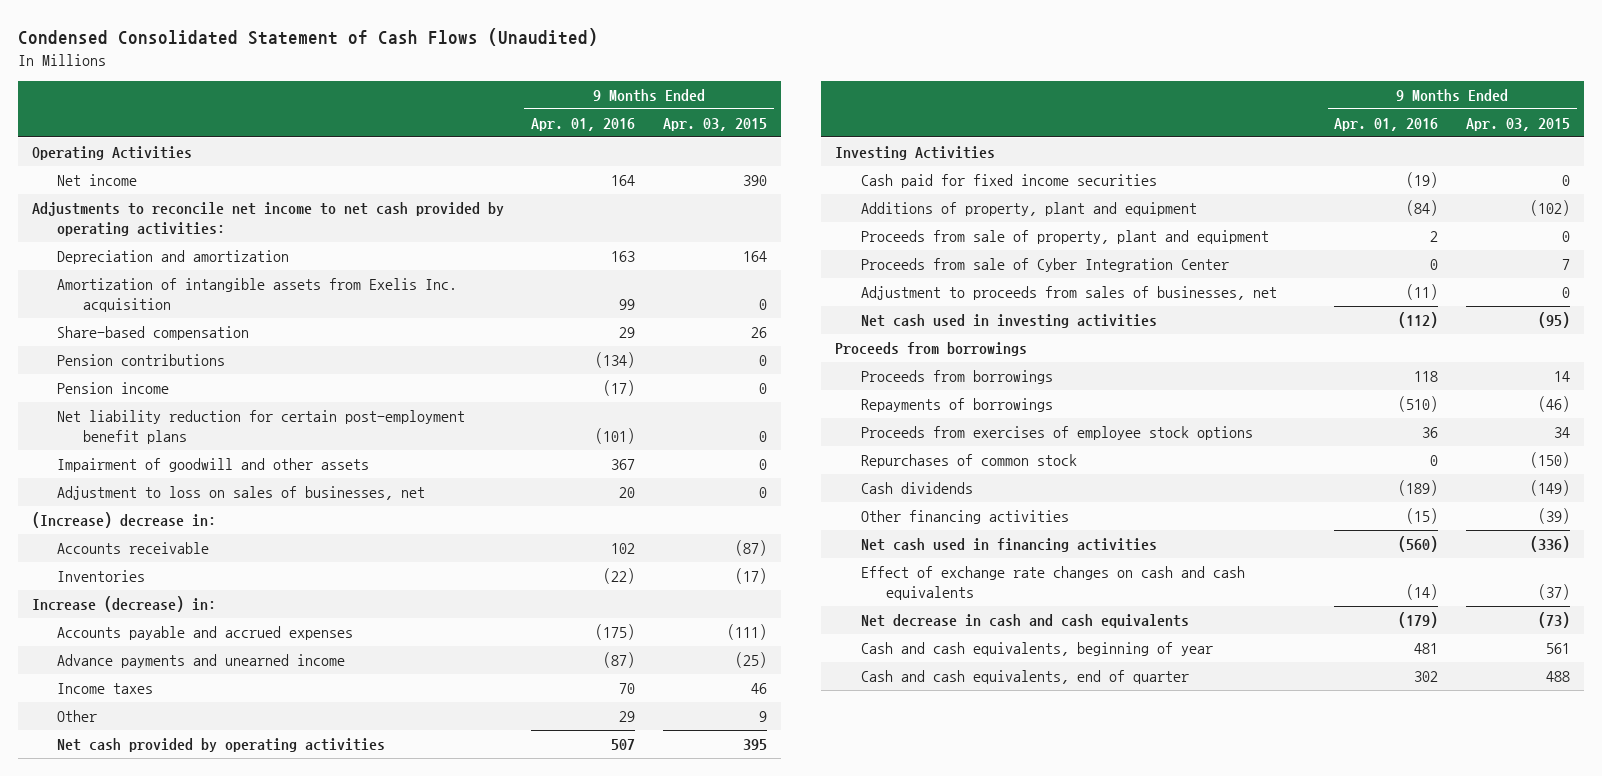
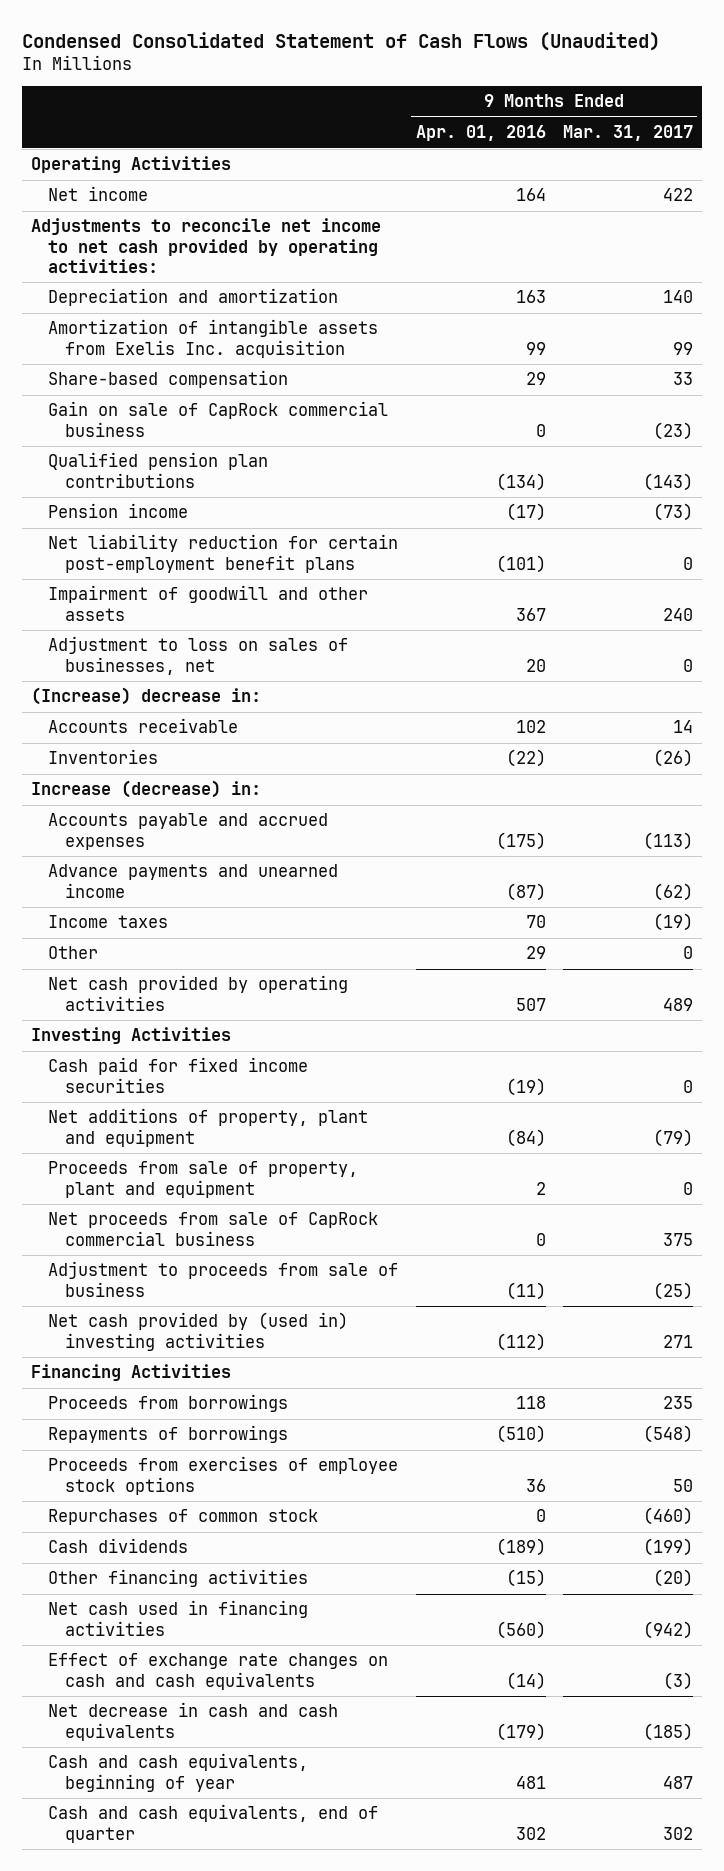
[662,117,767,131] Apr. 03, 2015 -> none
none -> [562,125,693,142] Mar. 31, 2017
none -> [48,401,389,437] Gain on sale of CapRock commercial business
[57,354,226,367] Pension contributions -> [48,452,269,488] Qualified pension plan contributions
[860,202,1197,217] Additions of property, plant and equipment -> [48,1108,369,1147] Net additions of property, plant and equipment
[860,258,1229,273] Proceeds from sale of Cyber Integration Center -> [48,1212,379,1246] Net proceeds from sale of CapRock commercial business
[860,286,1277,301] Adjustment to proceeds from sales of businesses, net -> [48,1261,399,1297] Adjustment to proceeds from sale of business
[860,314,1157,329] Net cash used in investing activities -> [48,1312,349,1351] Net cash provided by (used in) investing activities
[834,342,1027,357] Proceeds from borrowings -> [31,1364,232,1382] Financing Activities

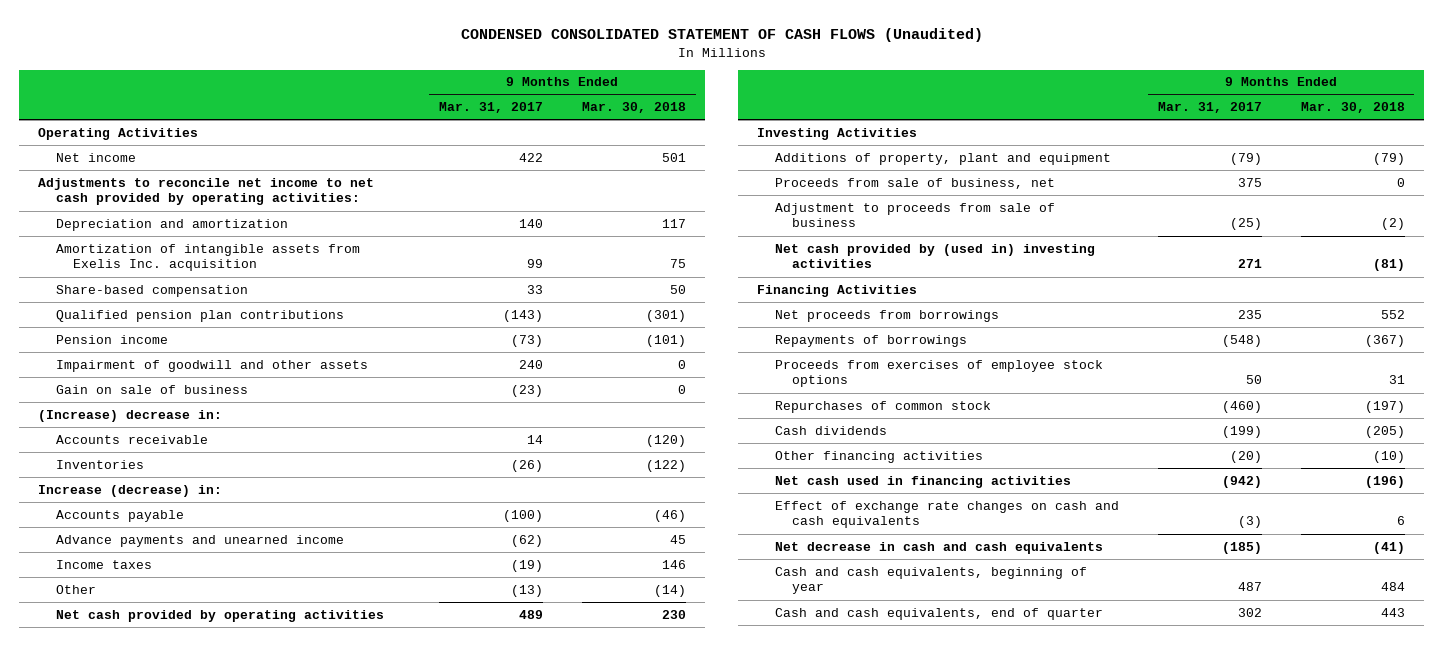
[22,31,661,51] Condensed Consolidated Statement of Cash Flows (Unaudited) -> [460,28,983,43] CONDENSED CONSOLIDATED STATEMENT OF CASH FLOWS (Unaudited)
[415,125,546,142] Apr. 01, 2016 -> none
none -> [581,102,686,114] Mar. 30, 2018
[48,401,389,437] Gain on sale of CapRock commercial business -> none
[48,534,399,573] Net liability reduction for certain post-employment benefit plans -> none
[48,636,349,675] Adjustment to loss on sales of businesses, net -> none
none -> [55,384,248,394] Gain on sale of business
[48,813,329,850] Accounts payable and accrued expenses -> none
none -> [55,509,184,522] Accounts payable
[682,946,693,960] 0 -> [510,584,543,597] (13)
[48,1057,309,1093] Cash paid for fixed income securities -> none
[48,1161,359,1198] Proceeds from sale of property, plant and equipment -> none
[48,1108,369,1147] Net additions of property, plant and equipment -> [774,152,1111,165] Additions of property, plant and equipment
[48,1212,379,1246] Net proceeds from sale of CapRock commercial business -> [774,177,1055,189] Proceeds from sale of business, net
[48,1394,289,1413] Proceeds from borrowings -> [774,309,999,322] Net proceeds from borrowings

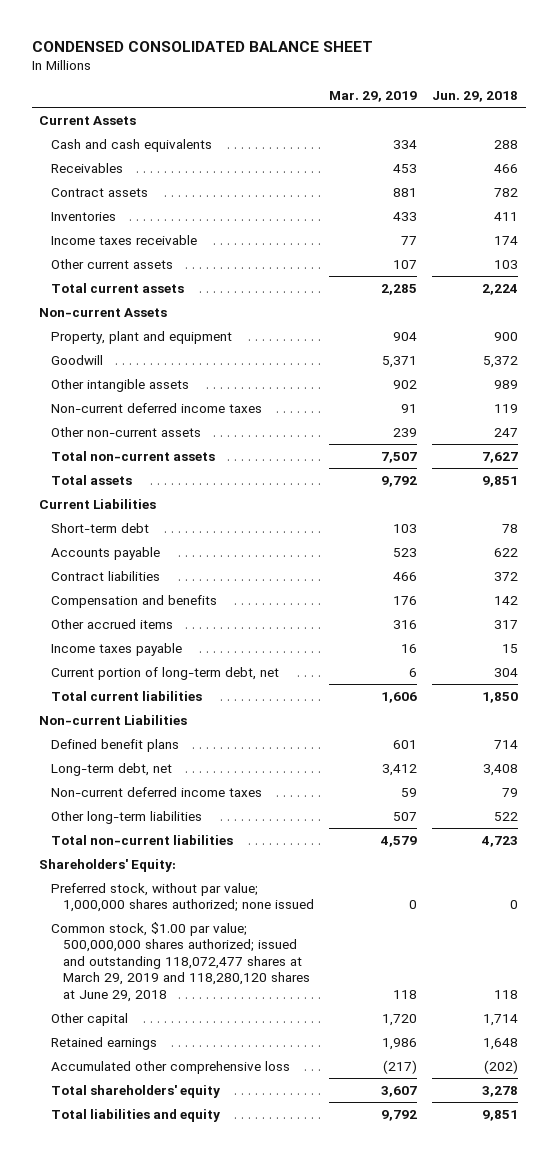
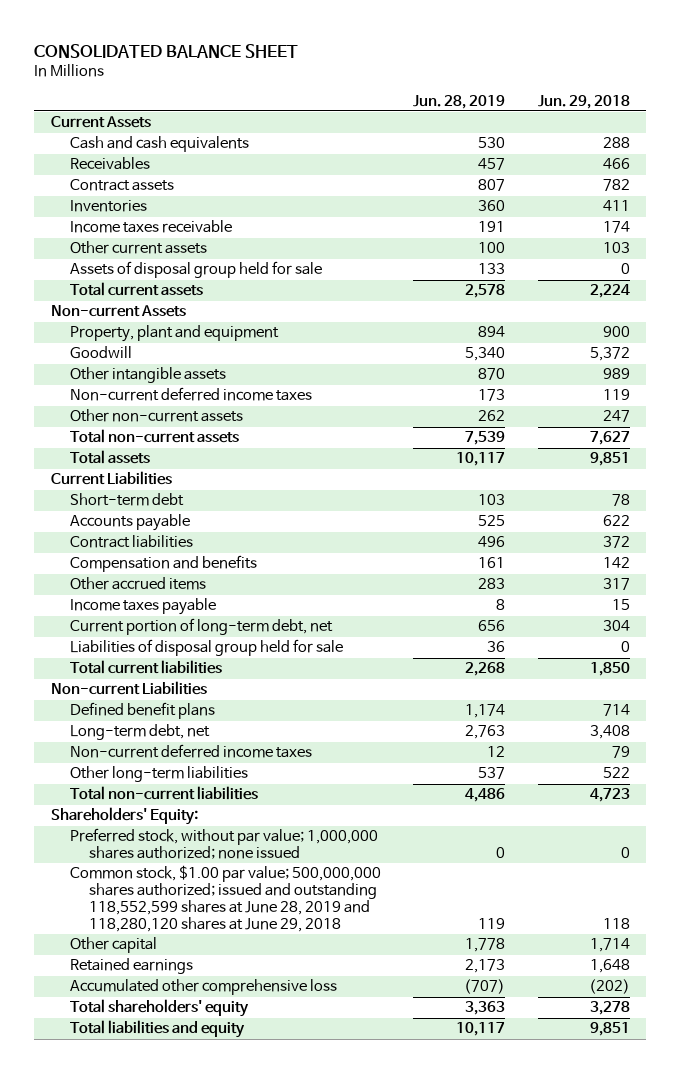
[31,41,373,53] CONDENSED CONSOLIDATED BALANCE SHEET -> [34,43,299,58] CONSOLIDATED BALANCE SHEET
[329,91,418,103] Mar. 29, 2019 -> none
none -> [413,94,506,109] Jun. 28, 2019
none -> [69,261,322,279] Assets of disposal group held for sale
none -> [69,639,343,657] Liabilities of disposal group held for sale
[51,921,310,1002] Common stock, $1.00 par value; 500,000,000 shares authorized; issued and outstanding 118,072,477 shares at March 29, 2019 and 118,280,120 shares at June 29, 2018 -> [69,865,381,932] Common stock, $1.00 par value; 500,000,000 shares authorized; issued and outstanding 118,552,599 shares at June 28, 2019 and 118,280,120 shares at June 29, 2018

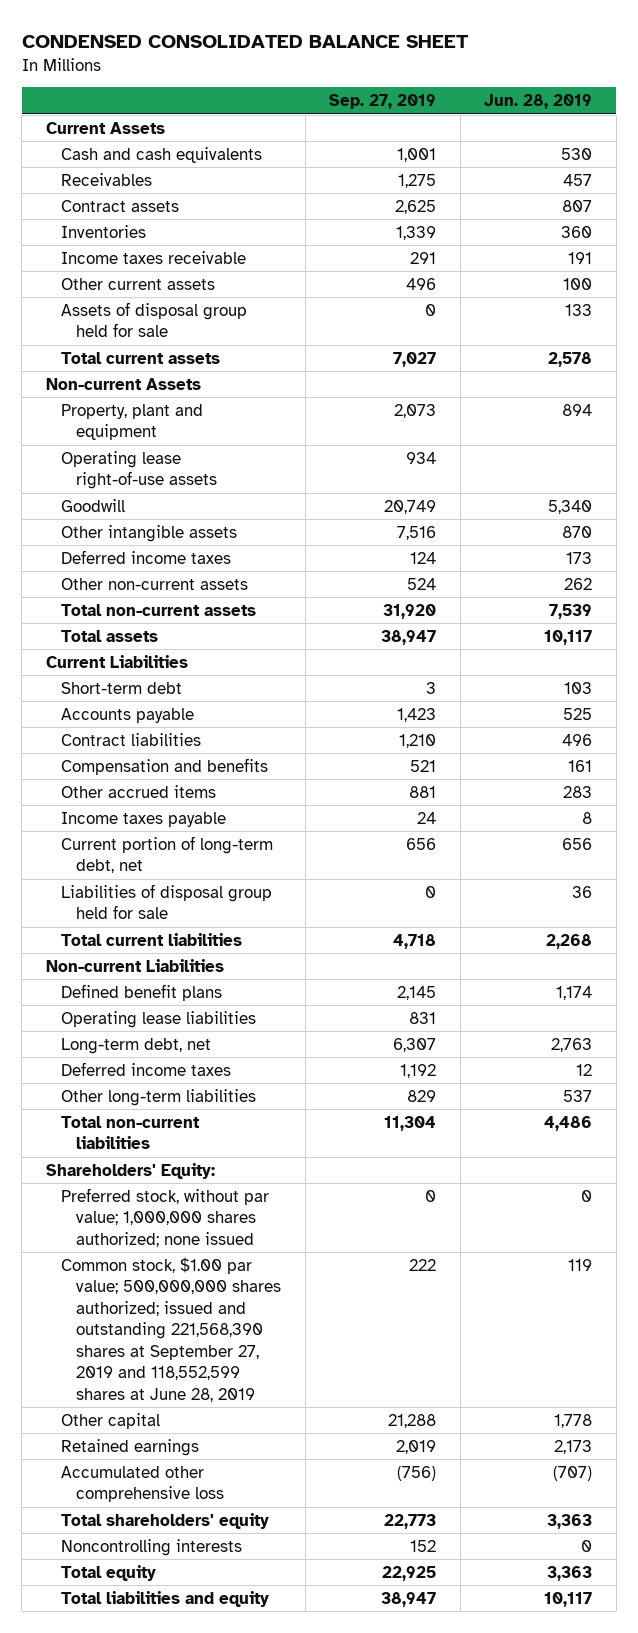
[34,43,299,58] CONSOLIDATED BALANCE SHEET -> [21,34,469,48] CONDENSED CONSOLIDATED BALANCE SHEET
[538,94,631,109] Jun. 29, 2018 -> none
none -> [329,94,437,110] Sep. 27, 2019
none -> [60,450,218,490] Operating lease right-of-use assets
[69,387,312,402] Non-current deferred income taxes -> [60,549,231,564] Deferred income taxes
none -> [60,1010,256,1028] Operating lease liabilities
[69,744,312,759] Non-current deferred income taxes -> [60,1061,231,1076] Deferred income taxes
[69,865,381,932] Common stock, $1.00 par value; 500,000,000 shares authorized; issued and outstanding 118,552,599 shares at June 28, 2019 and 118,280,120 shares at June 29, 2018 -> [60,1256,282,1403] Common stock, $1.00 par value; 500,000,000 shares authorized; issued and outstanding 221,568,390 shares at September 27, 2019 and 118,552,599 shares at June 28, 2019
none -> [60,1538,242,1556] Noncontrolling interests
none -> [60,1564,156,1581] Total equity

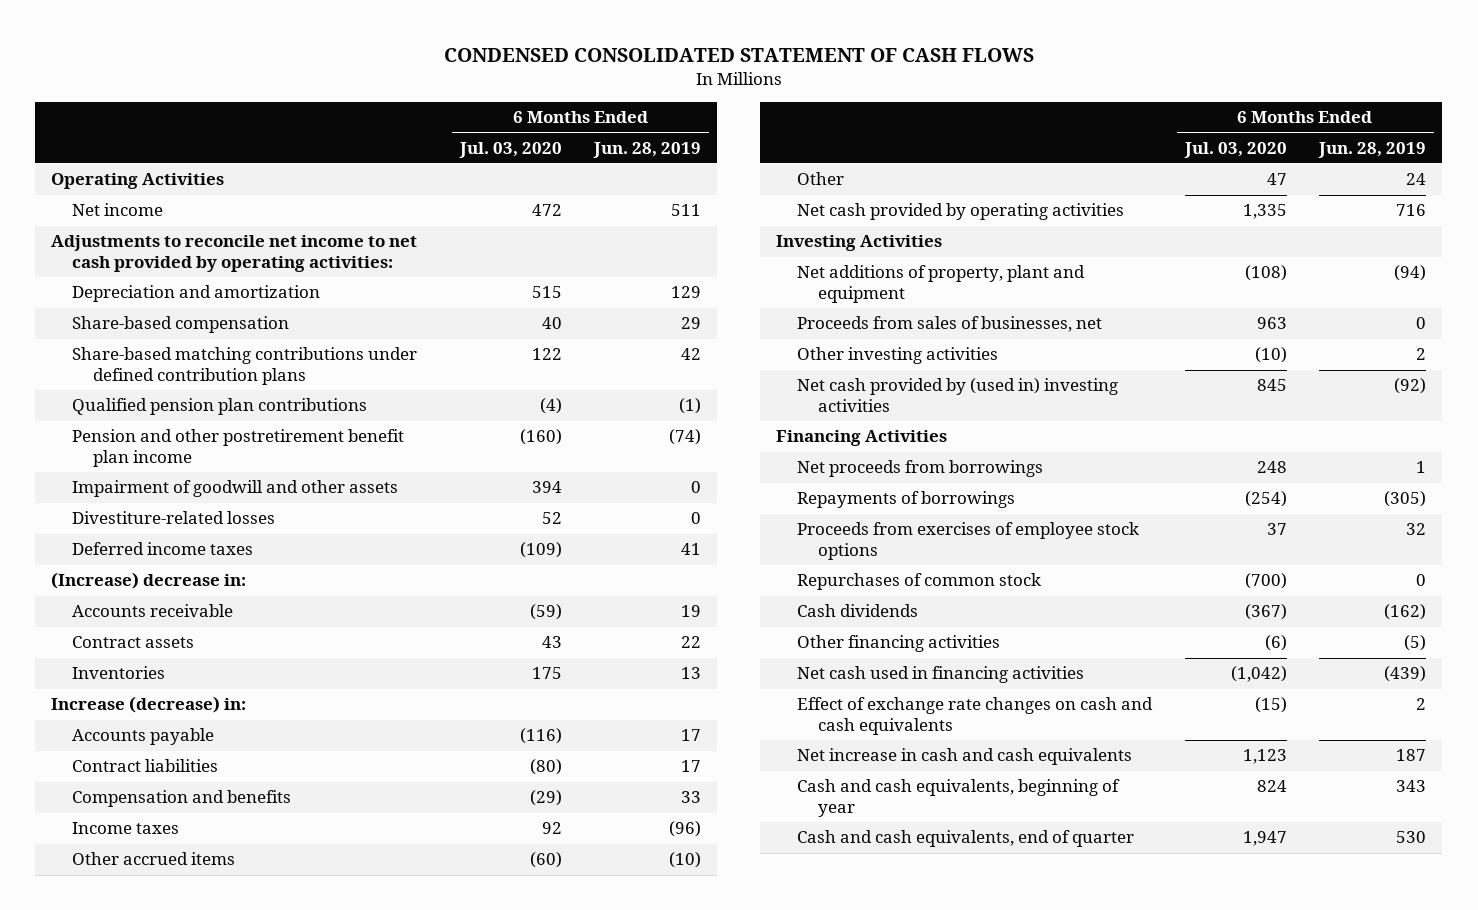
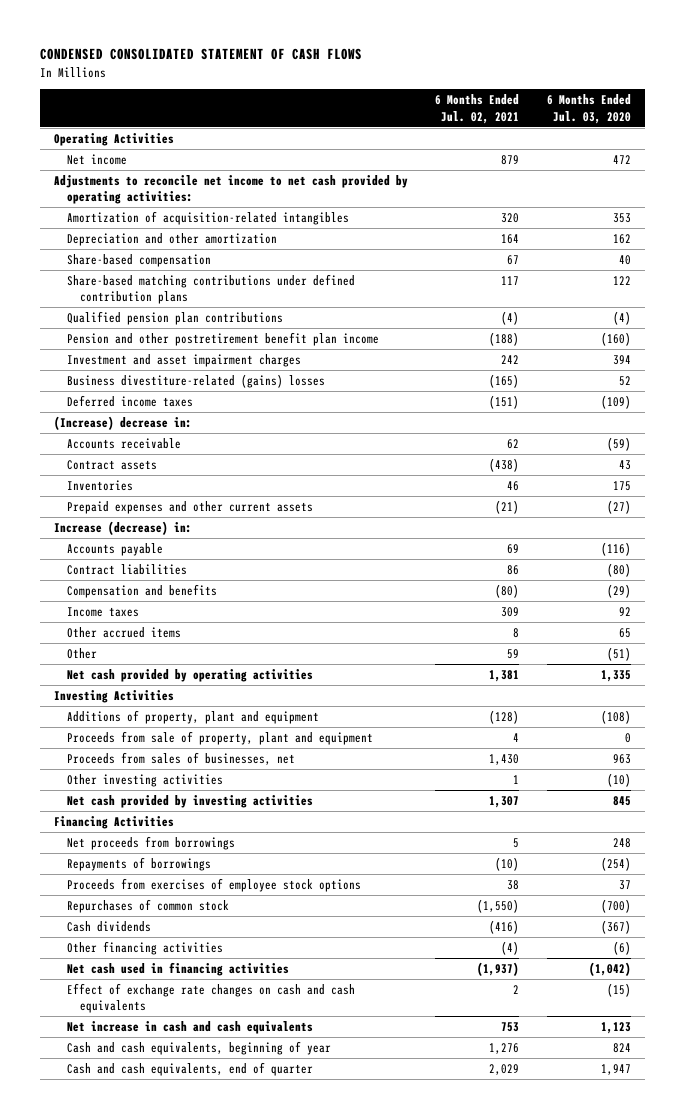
[593,141,702,158] Jun. 28, 2019 -> none
none -> [435,94,520,124] 6 Months Ended Jul. 02, 2021
none -> [66,210,349,225] Amortization of acquisition-related intangibles
[72,285,321,303] Depreciation and amortization -> [66,232,277,246] Depreciation and other amortization
[531,286,562,299] 515 -> [612,233,631,244] 162
[72,480,399,498] Impairment of goodwill and other assets -> [66,353,301,367] Investment and asset impairment charges
[72,511,276,525] Divestiture-related losses -> [66,373,325,388] Business divestiture-related (gains) losses
none -> [66,500,313,514] Prepaid expenses and other current assets
[529,852,562,869] (60) -> [618,627,631,638] 65
[1266,173,1287,186] 47 -> [606,646,631,661] (51)
[797,265,1086,304] Net additions of property, plant and equipment -> [66,709,319,724] Additions of property, plant and equipment
none -> [66,730,373,745] Proceeds from sale of property, plant and equipment
[797,378,1119,413] Net cash provided by (used in) investing activities -> [66,794,313,808] Net cash provided by investing activities

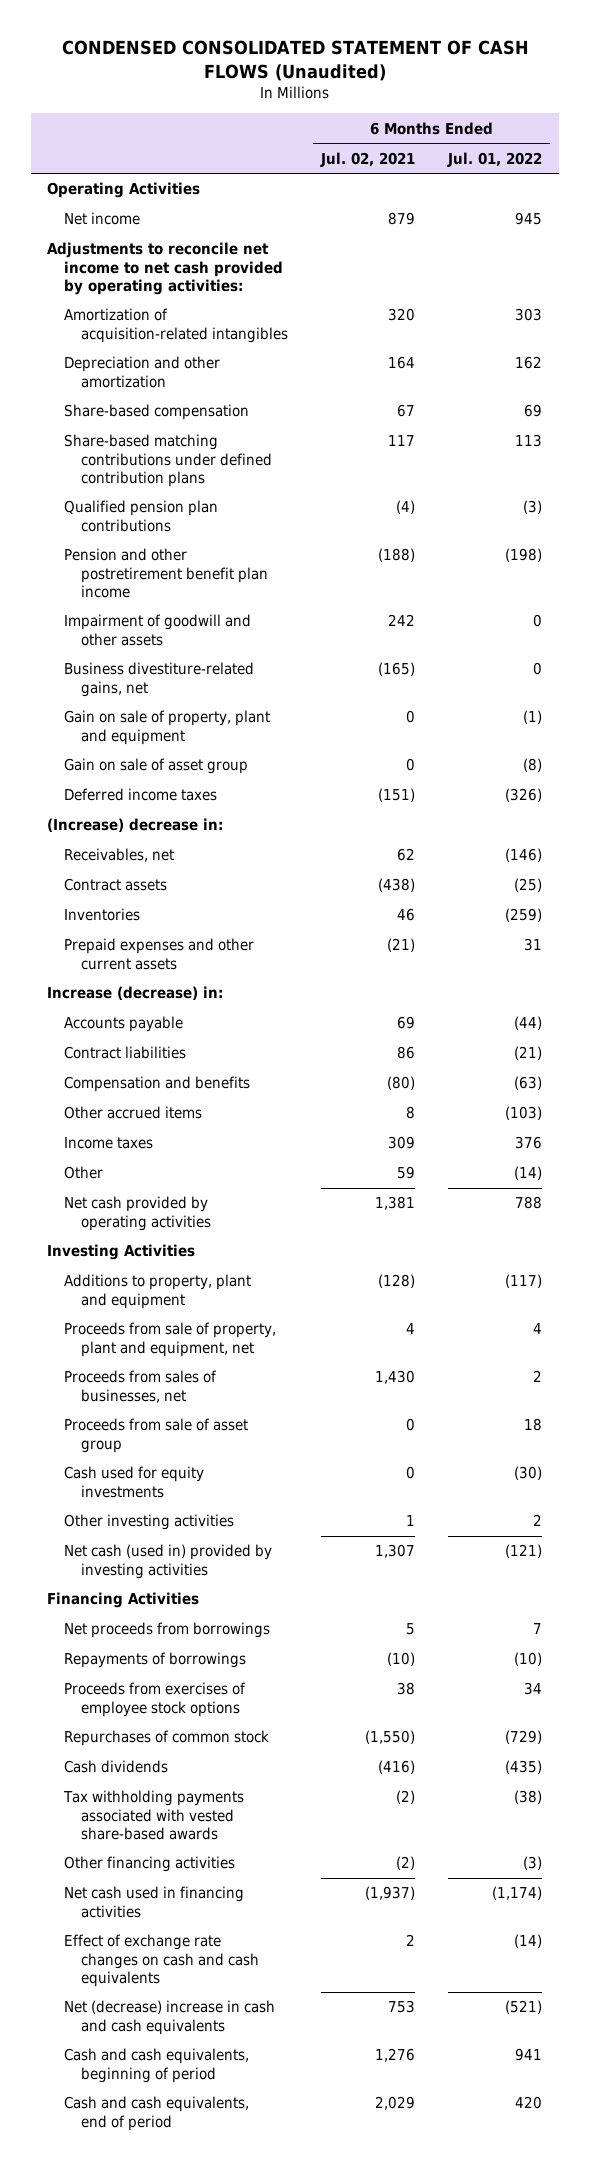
[39,48,362,61] CONDENSED CONSOLIDATED STATEMENT OF CASH FLOWS -> [61,40,529,81] CONDENSED CONSOLIDATED STATEMENT OF CASH FLOWS (Unaudited)
[546,94,631,124] 6 Months Ended Jul. 03, 2020 -> none
none -> [447,151,543,167] Jul. 01, 2022
[66,353,301,367] Investment and asset impairment charges -> [63,614,251,646] Impairment of goodwill and other assets
[66,373,325,388] Business divestiture-related (gains) losses -> [63,662,254,697] Business divestiture-related gains, net
none -> [63,710,270,745] Gain on sale of property, plant and equipment
none -> [63,758,248,775] Gain on sale of asset group
[66,437,181,449] Accounts receivable -> [63,848,174,863] Receivables, net
[66,606,139,617] Income taxes -> [63,1137,153,1150] Income taxes
[66,709,319,724] Additions of property, plant and equipment -> [63,1274,251,1309] Additions to property, plant and equipment
[66,730,373,745] Proceeds from sale of property, plant and equipment -> [63,1322,276,1357] Proceeds from sale of property, plant and equipment, net
none -> [63,1418,248,1453] Proceeds from sale of asset group
none -> [63,1466,204,1498] Cash used for equity investments
[66,794,313,808] Net cash provided by investing activities -> [63,1544,272,1579] Net cash (used in) provided by investing activities
none -> [62,1790,244,1840] Tax withholding payments associated with vested share-based awards
[501,940,520,955] (4) -> [395,1856,415,1871] (2)
[66,1020,313,1034] Net increase in cash and cash equivalents -> [63,2000,275,2035] Net (decrease) increase in cash and cash equivalents
[66,1040,331,1055] Cash and cash equivalents, beginning of year -> [63,2048,249,2083] Cash and cash equivalents, beginning of period
[66,1061,313,1076] Cash and cash equivalents, end of quarter -> [63,2096,249,2131] Cash and cash equivalents, end of period

